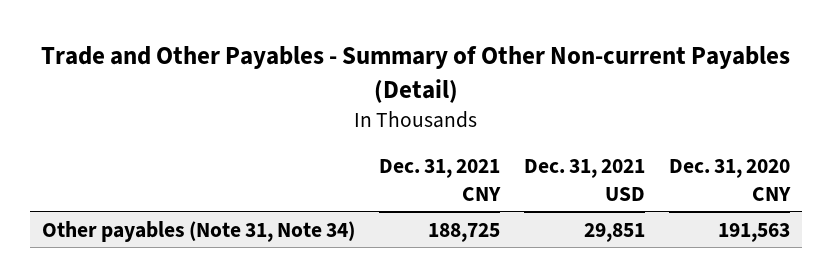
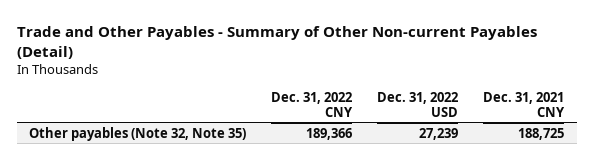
[524,159,646,201] Dec. 31, 2021 USD -> none
[668,159,791,201] Dec. 31, 2020 CNY -> none
none -> [271,91,354,117] Dec. 31, 2022 CNY
none -> [377,91,459,117] Dec. 31, 2022 USD
[42,220,356,242] Other payables (Note 31, Note 34) -> [29,126,247,141] Other payables (Note 32, Note 35)

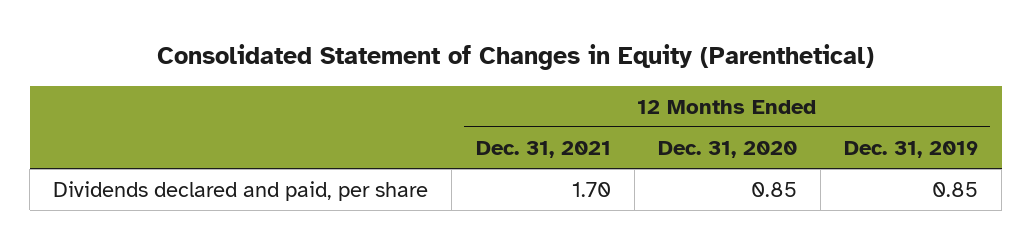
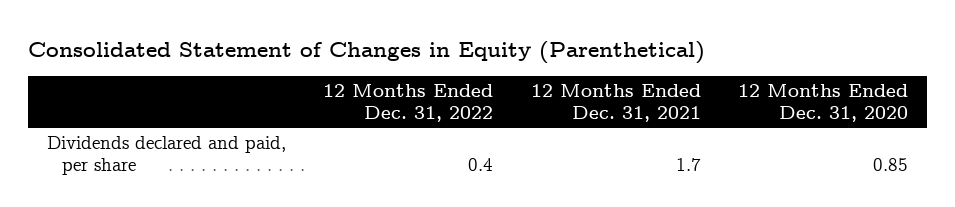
[844,140,979,158] Dec. 31, 2019 -> none
none -> [323,84,494,122] 12 Months Ended Dec. 31, 2022
[571,182,611,198] 1.70 -> [675,157,701,171] 1.7

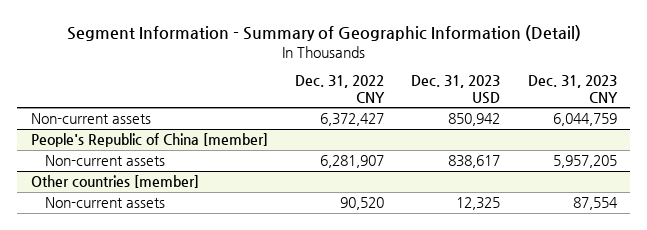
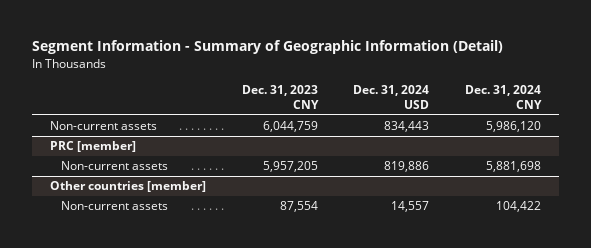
[294,75,385,103] Dec. 31, 2022 CNY -> none
[411,75,501,104] Dec. 31, 2023 USD -> none
none -> [353,84,430,110] Dec. 31, 2024 USD
none -> [464,84,542,110] Dec. 31, 2024 CNY
[30,133,268,148] People's Republic of China [member] -> [50,141,137,153] PRC [member]

